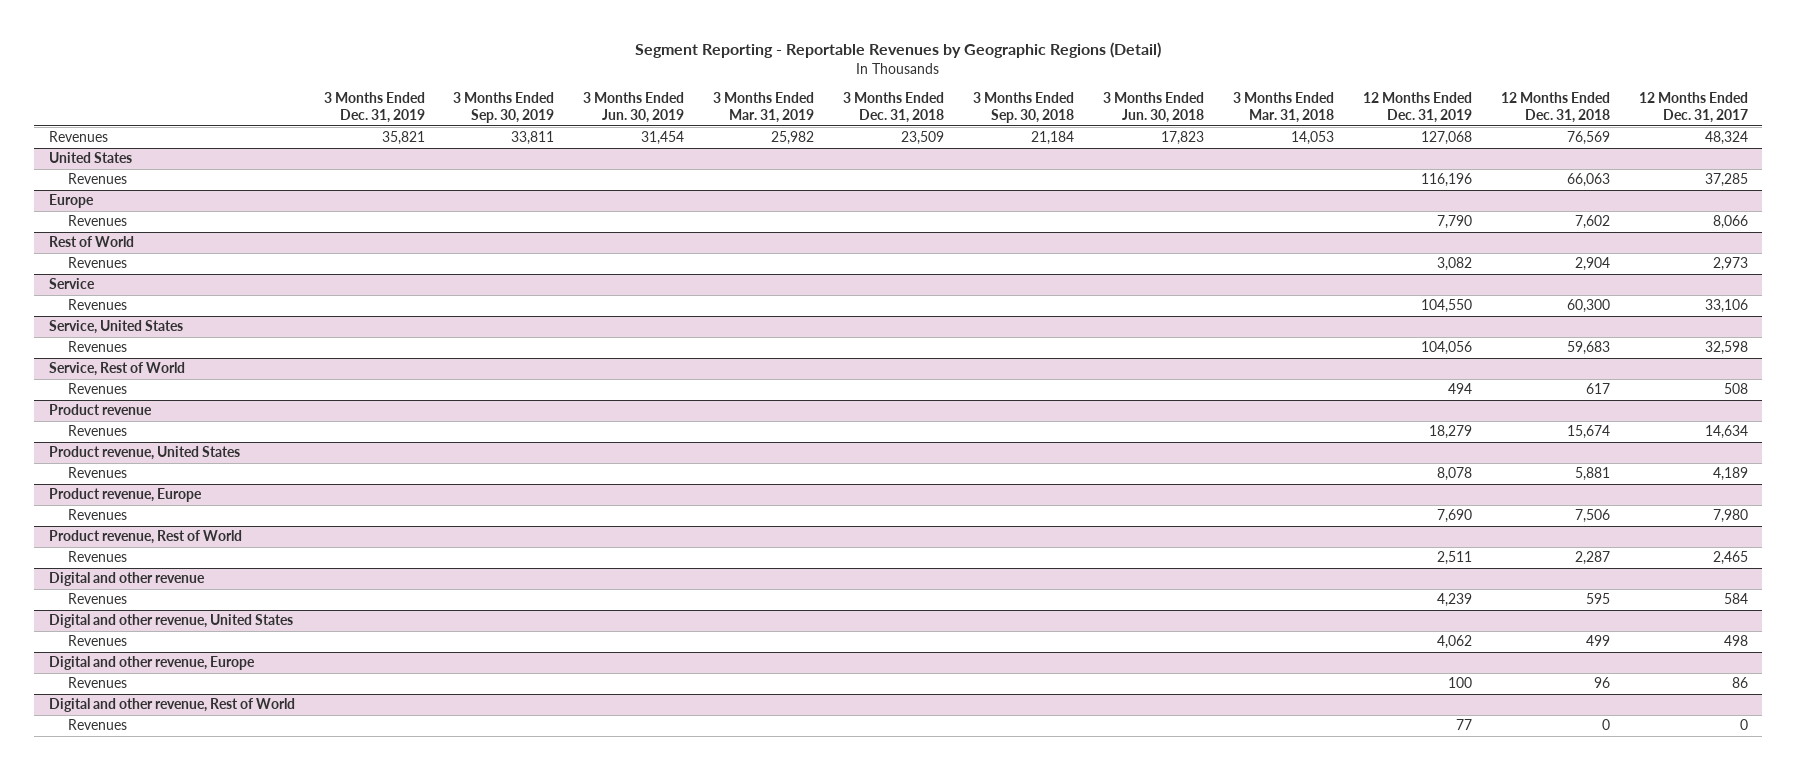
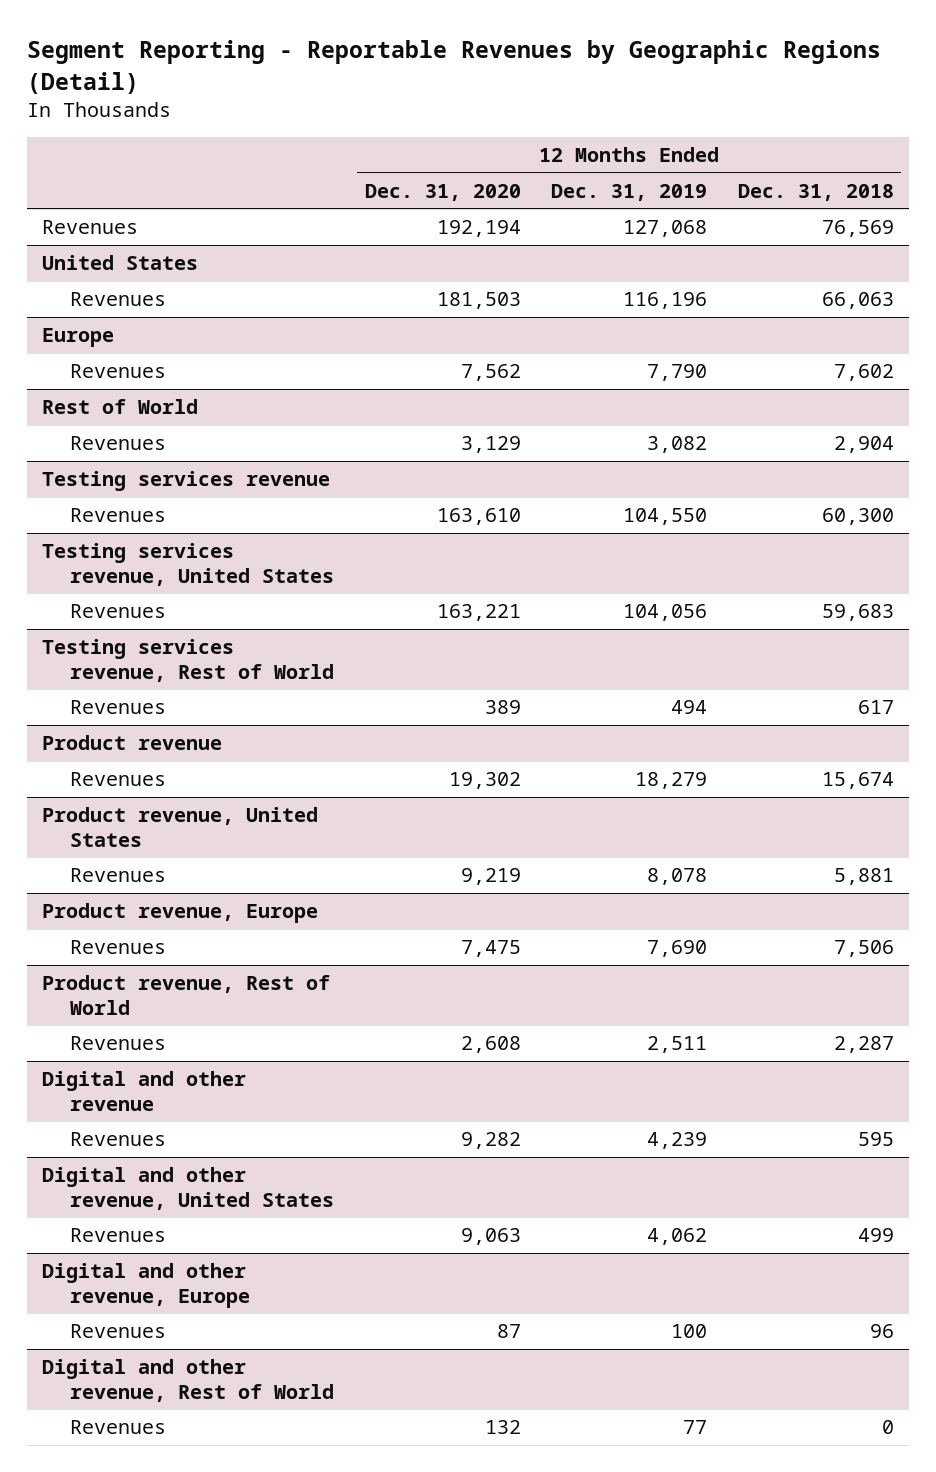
[323,91,425,124] 3 Months Ended Dec. 31, 2019 -> none
[453,91,555,124] 3 Months Ended Sep. 30, 2019 -> none
[583,91,685,124] 3 Months Ended Jun. 30, 2019 -> none
[713,91,815,124] 3 Months Ended Mar. 31, 2019 -> none
[843,91,945,124] 3 Months Ended Dec. 31, 2018 -> none
[973,91,1075,124] 3 Months Ended Sep. 30, 2018 -> none
[1103,91,1205,124] 3 Months Ended Jun. 30, 2018 -> none
[1233,91,1335,124] 3 Months Ended Mar. 31, 2018 -> none
[1638,91,1748,124] 12 Months Ended Dec. 31, 2017 -> none
none -> [364,183,521,201] Dec. 31, 2020
[48,278,95,290] Service -> [42,471,331,492] Testing services revenue
[48,320,183,335] Service, United States -> none
none -> [42,543,335,586] Testing services revenue, United States
[48,362,185,377] Service, Rest of World -> none
none -> [42,639,335,682] Testing services revenue, Rest of World

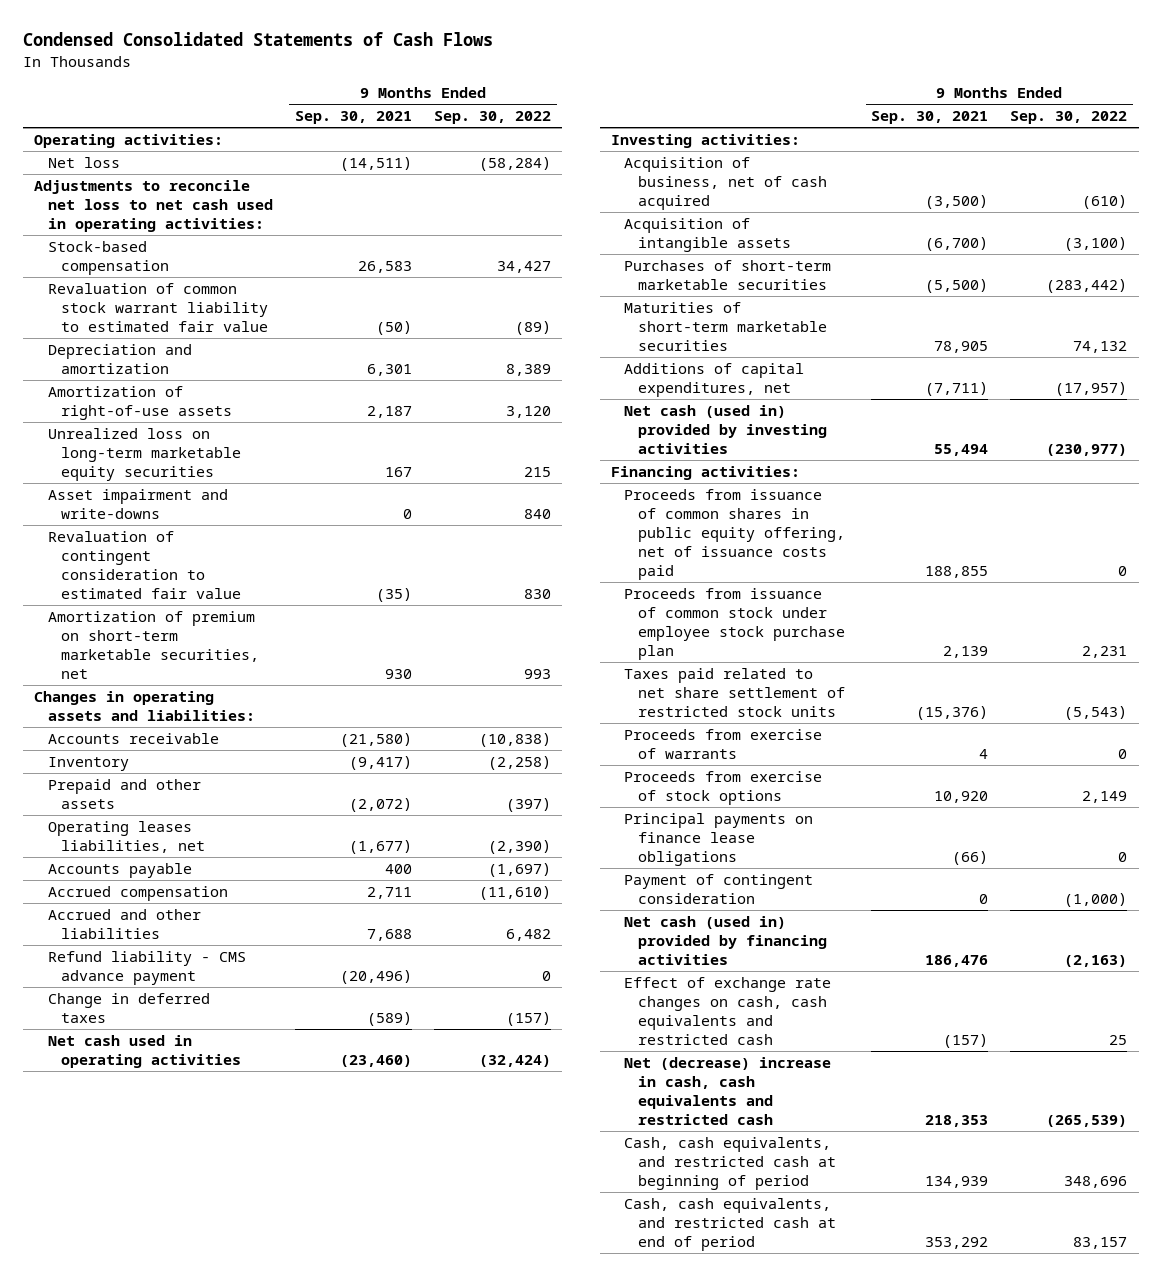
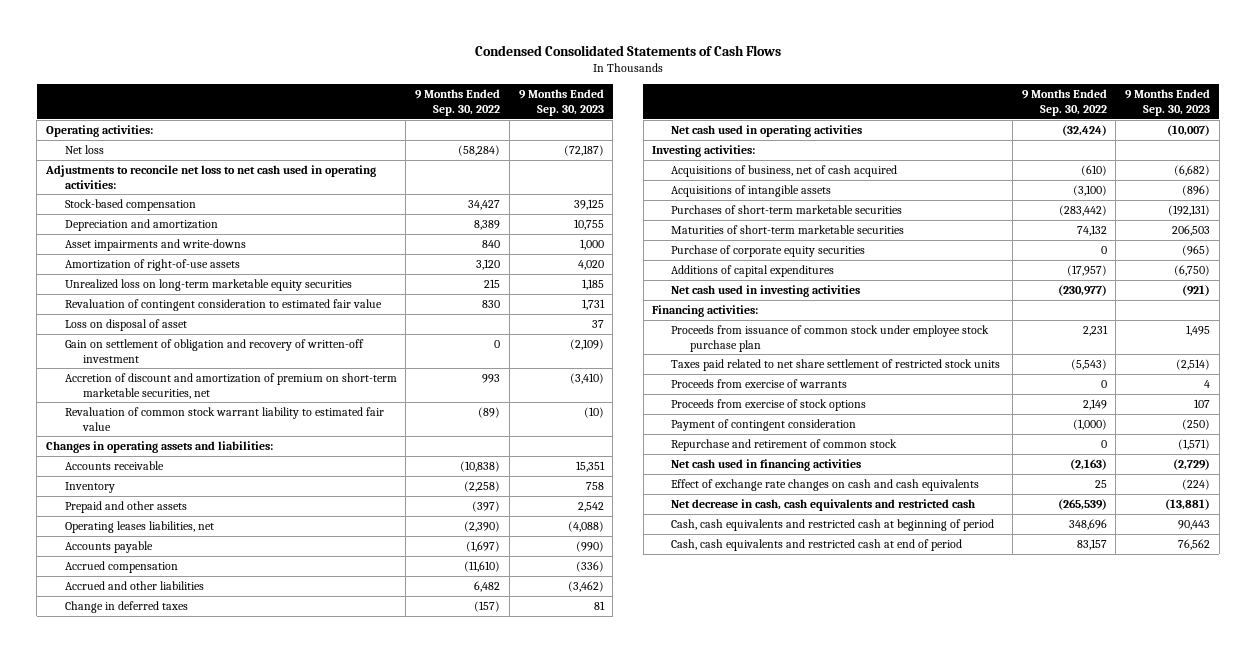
[294,111,412,125] Sep. 30, 2021 -> none
none -> [518,89,604,116] 9 Months Ended Sep. 30, 2023
none -> [64,239,246,252] Asset impairments and write-downs
[47,488,228,519] Asset impairment and write-downs -> none
none -> [64,319,187,332] Loss on disposal of asset
none -> [64,339,364,363] Gain on settlement of obligation and recovery of written-off investment
[47,610,260,679] Amortization of premium on short-term marketable securities, net -> [64,373,397,399] Accretion of discount and amortization of premium on short-term marketable securities, net
[47,282,269,332] Revaluation of common stock warrant liability to estimated fair value -> [64,407,384,431] Revaluation of common stock warrant liability to estimated fair value
[47,950,246,985] Refund liability - CMS advance payment -> none
[624,156,827,210] Acquisition of business, net of cash acquired -> [671,165,898,178] Acquisitions of business, net of cash acquired
[624,217,791,252] Acquisition of intangible assets -> [671,185,832,198] Acquisitions of intangible assets
none -> [671,245,866,258] Purchase of corporate equity securities
[624,362,805,397] Additions of capital expenditures, net -> [671,265,835,278] Additions of capital expenditures
[624,404,827,454] Net cash (used in) provided by investing activities -> [671,285,861,298] Net cash used in investing activities
[624,488,845,580] Proceeds from issuance of common shares in public equity offering, net of issuance costs paid -> none
[624,812,814,866] Principal payments on finance lease obligations -> none
none -> [671,439,898,452] Repurchase and retirement of common stock
[624,915,827,965] Net cash (used in) provided by financing activities -> [671,459,862,472] Net cash used in financing activities
[624,976,832,1045] Effect of exchange rate changes on cash, cash equivalents and restricted cash -> [671,479,980,492] Effect of exchange rate changes on cash and cash equivalents
[624,1056,832,1125] Net (decrease) increase in cash, cash equivalents and restricted cash -> [671,499,976,512] Net decrease in cash, cash equivalents and restricted cash
[624,1136,836,1190] Cash, cash equivalents, and restricted cash at beginning of period -> [671,519,995,532] Cash, cash equivalents and restricted cash at beginning of period
[624,1197,836,1251] Cash, cash equivalents, and restricted cash at end of period -> [671,539,963,552] Cash, cash equivalents and restricted cash at end of period

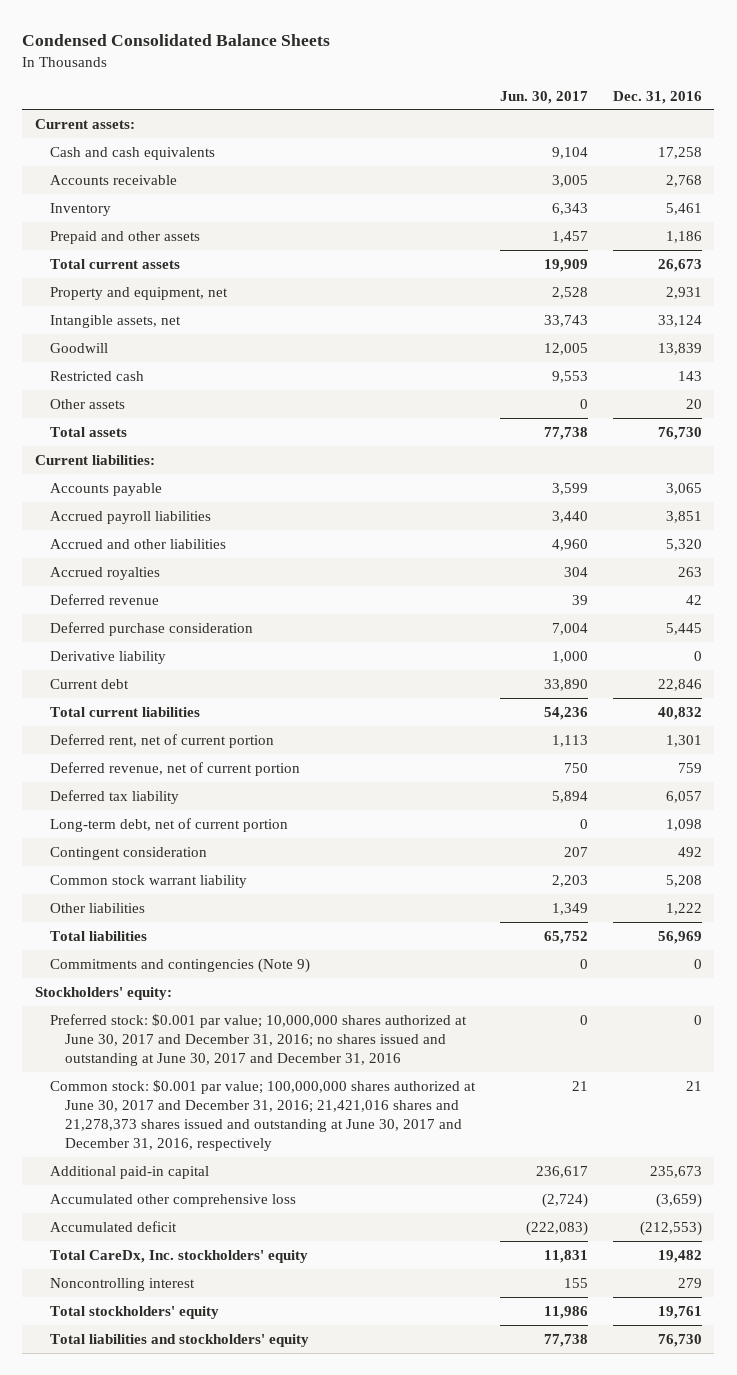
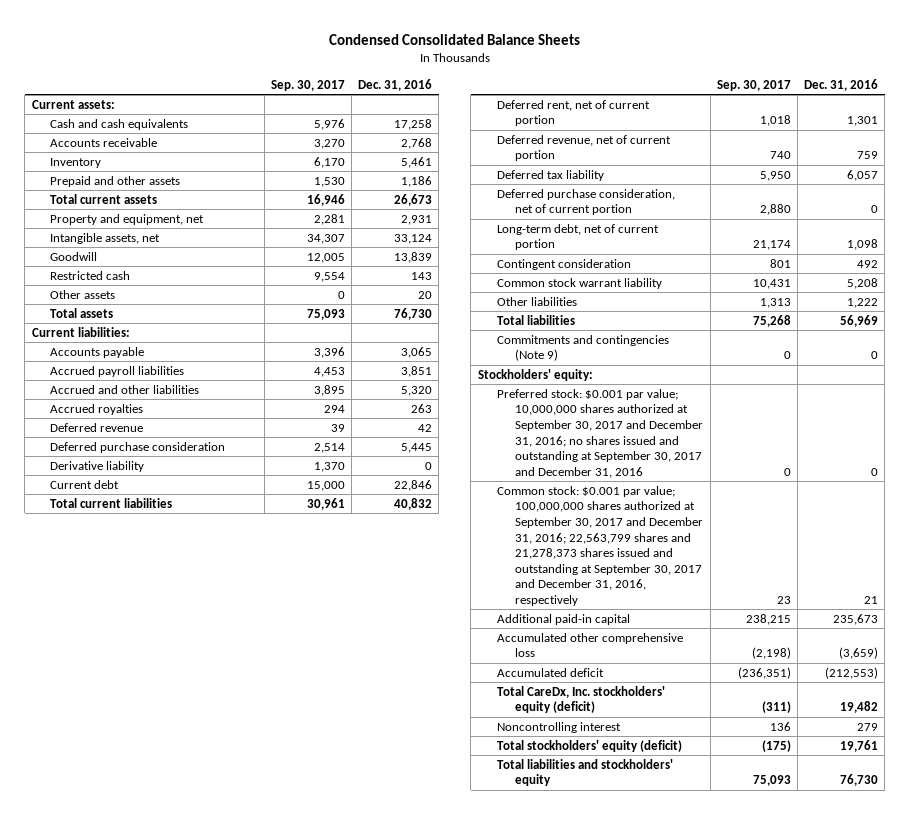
[499,90,588,104] Jun. 30, 2017 -> none
none -> [270,79,345,91] Sep. 30, 2017
none -> [496,188,675,216] Deferred purchase consideration, net of current portion
[50,1013,468,1066] Preferred stock: $0.001 par value; 10,000,000 shares authorized at June 30, 2017 and December 31, 2016; no shares issued and outstanding at June 30, 2017 and December 31, 2016 -> [496,388,704,478] Preferred stock: $0.001 par value; 10,000,000 shares authorized at September 30, 2017 and December 31, 2016; no shares issued and outstanding at September 30, 2017 and December 31, 2016
[50,1079,477,1151] Common stock: $0.001 par value; 100,000,000 shares authorized at June 30, 2017 and December 31, 2016; 21,421,016 shares and 21,278,373 shares issued and outstanding at June 30, 2017 and December 31, 2016, respectively -> [496,485,704,607] Common stock: $0.001 par value; 100,000,000 shares authorized at September 30, 2017 and December 31, 2016; 22,563,799 shares and 21,278,373 shares issued and outstanding at September 30, 2017 and December 31, 2016, respectively
[50,1249,309,1263] Total CareDx, Inc. stockholders' equity -> [496,685,665,714] Total CareDx, Inc. stockholders' equity (deficit)
[50,1305,220,1319] Total stockholders' equity -> [496,739,682,752] Total stockholders' equity (deficit)

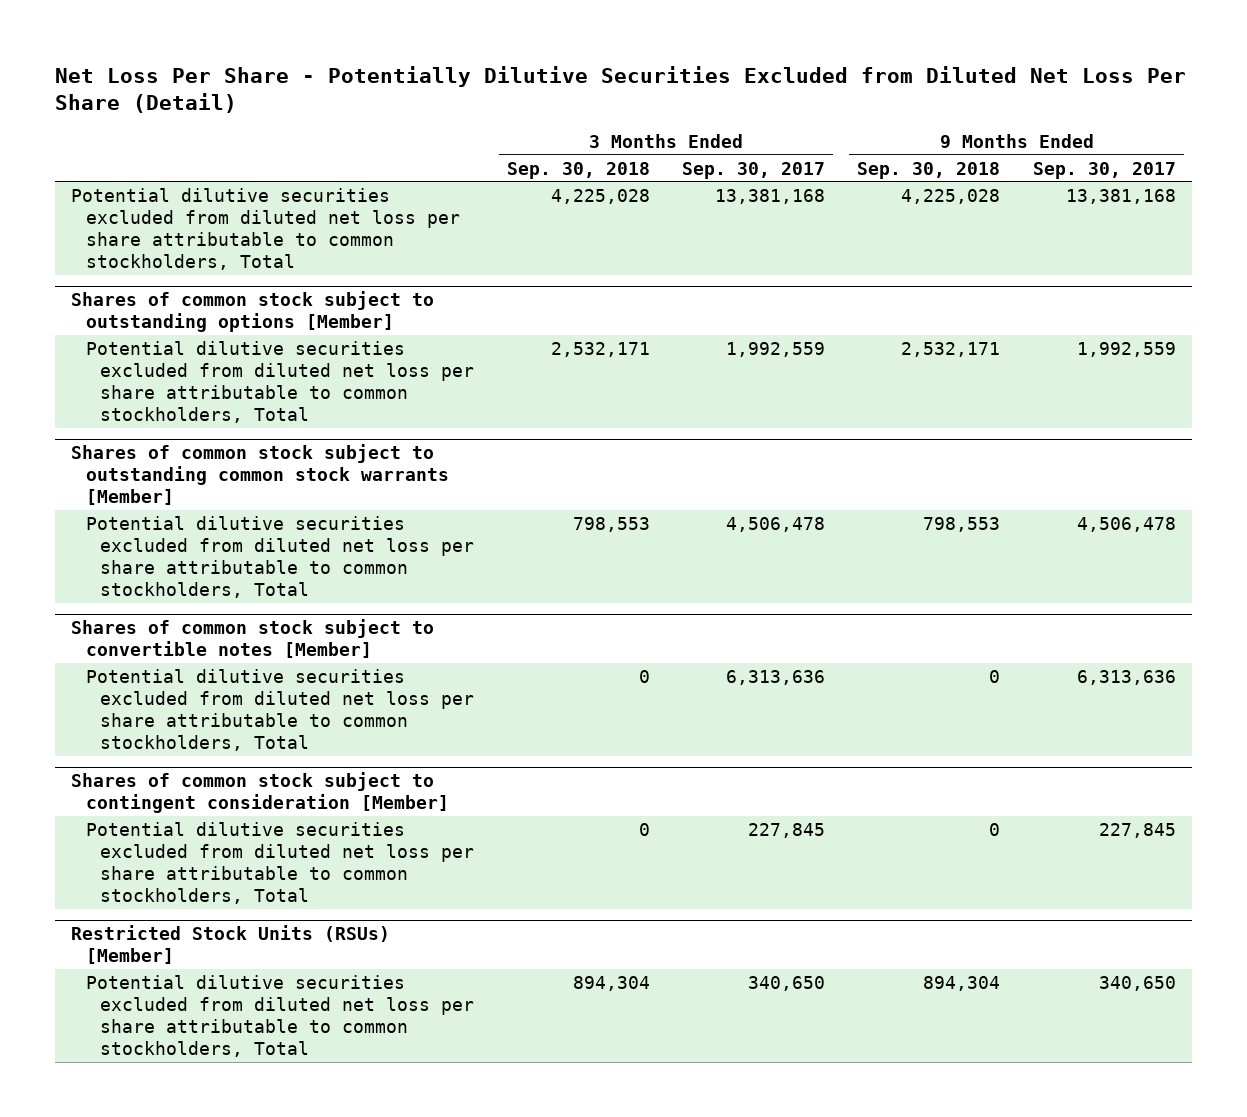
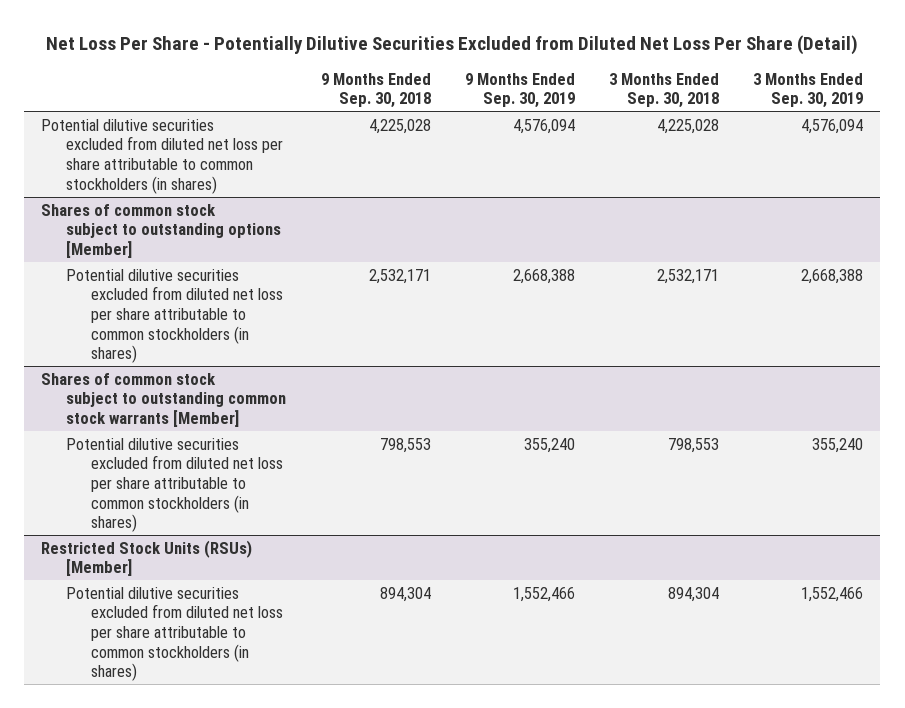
[682,161,826,179] Sep. 30, 2017 -> none
[1032,161,1176,179] Sep. 30, 2017 -> none
none -> [464,72,575,109] 9 Months Ended Sep. 30, 2019
none -> [753,72,864,109] 3 Months Ended Sep. 30, 2019
[70,187,460,271] Potential dilutive securities excluded from diluted net loss per share attributable to common stockholders, Total -> [41,118,284,194] Potential dilutive securities excluded from diluted net loss per share attributable to common stockholders (in shares)
[85,340,475,424] Potential dilutive securities excluded from diluted net loss per share attributable to common stockholders, Total -> [66,268,284,364] Potential dilutive securities excluded from diluted net loss per share attributable to common stockholders (in shares)
[70,618,434,658] Shares of common stock subject to convertible notes [Member] -> none
[85,668,475,752] Potential dilutive securities excluded from diluted net loss per share attributable to common stockholders, Total -> none
[70,771,449,813] Shares of common stock subject to contingent consideration [Member] -> none
[85,821,475,905] Potential dilutive securities excluded from diluted net loss per share attributable to common stockholders, Total -> none
[85,515,475,599] Potential dilutive securities excluded from diluted net loss per share attributable to common stockholders, Total -> [66,437,284,533] Potential dilutive securities excluded from diluted net loss per share attributable to common stockholders (in shares)
[85,974,475,1058] Potential dilutive securities excluded from diluted net loss per share attributable to common stockholders, Total -> [66,586,284,682] Potential dilutive securities excluded from diluted net loss per share attributable to common stockholders (in shares)

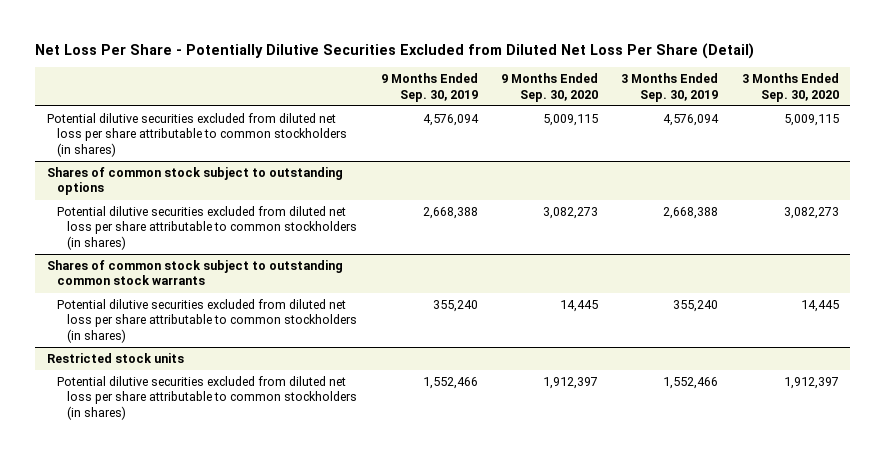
[320,72,431,109] 9 Months Ended Sep. 30, 2018 -> none
[608,72,719,109] 3 Months Ended Sep. 30, 2018 -> none
none -> [501,73,599,102] 9 Months Ended Sep. 30, 2020
none -> [741,73,839,102] 3 Months Ended Sep. 30, 2020
[41,203,282,258] Shares of common stock subject to outstanding options [Member] -> [46,167,343,196] Shares of common stock subject to outstanding options
[41,372,287,427] Shares of common stock subject to outstanding common stock warrants [Member] -> [46,260,343,286] Shares of common stock subject to outstanding common stock warrants
[41,539,253,577] Restricted Stock Units (RSUs) [Member] -> [46,353,184,364] Restricted stock units

